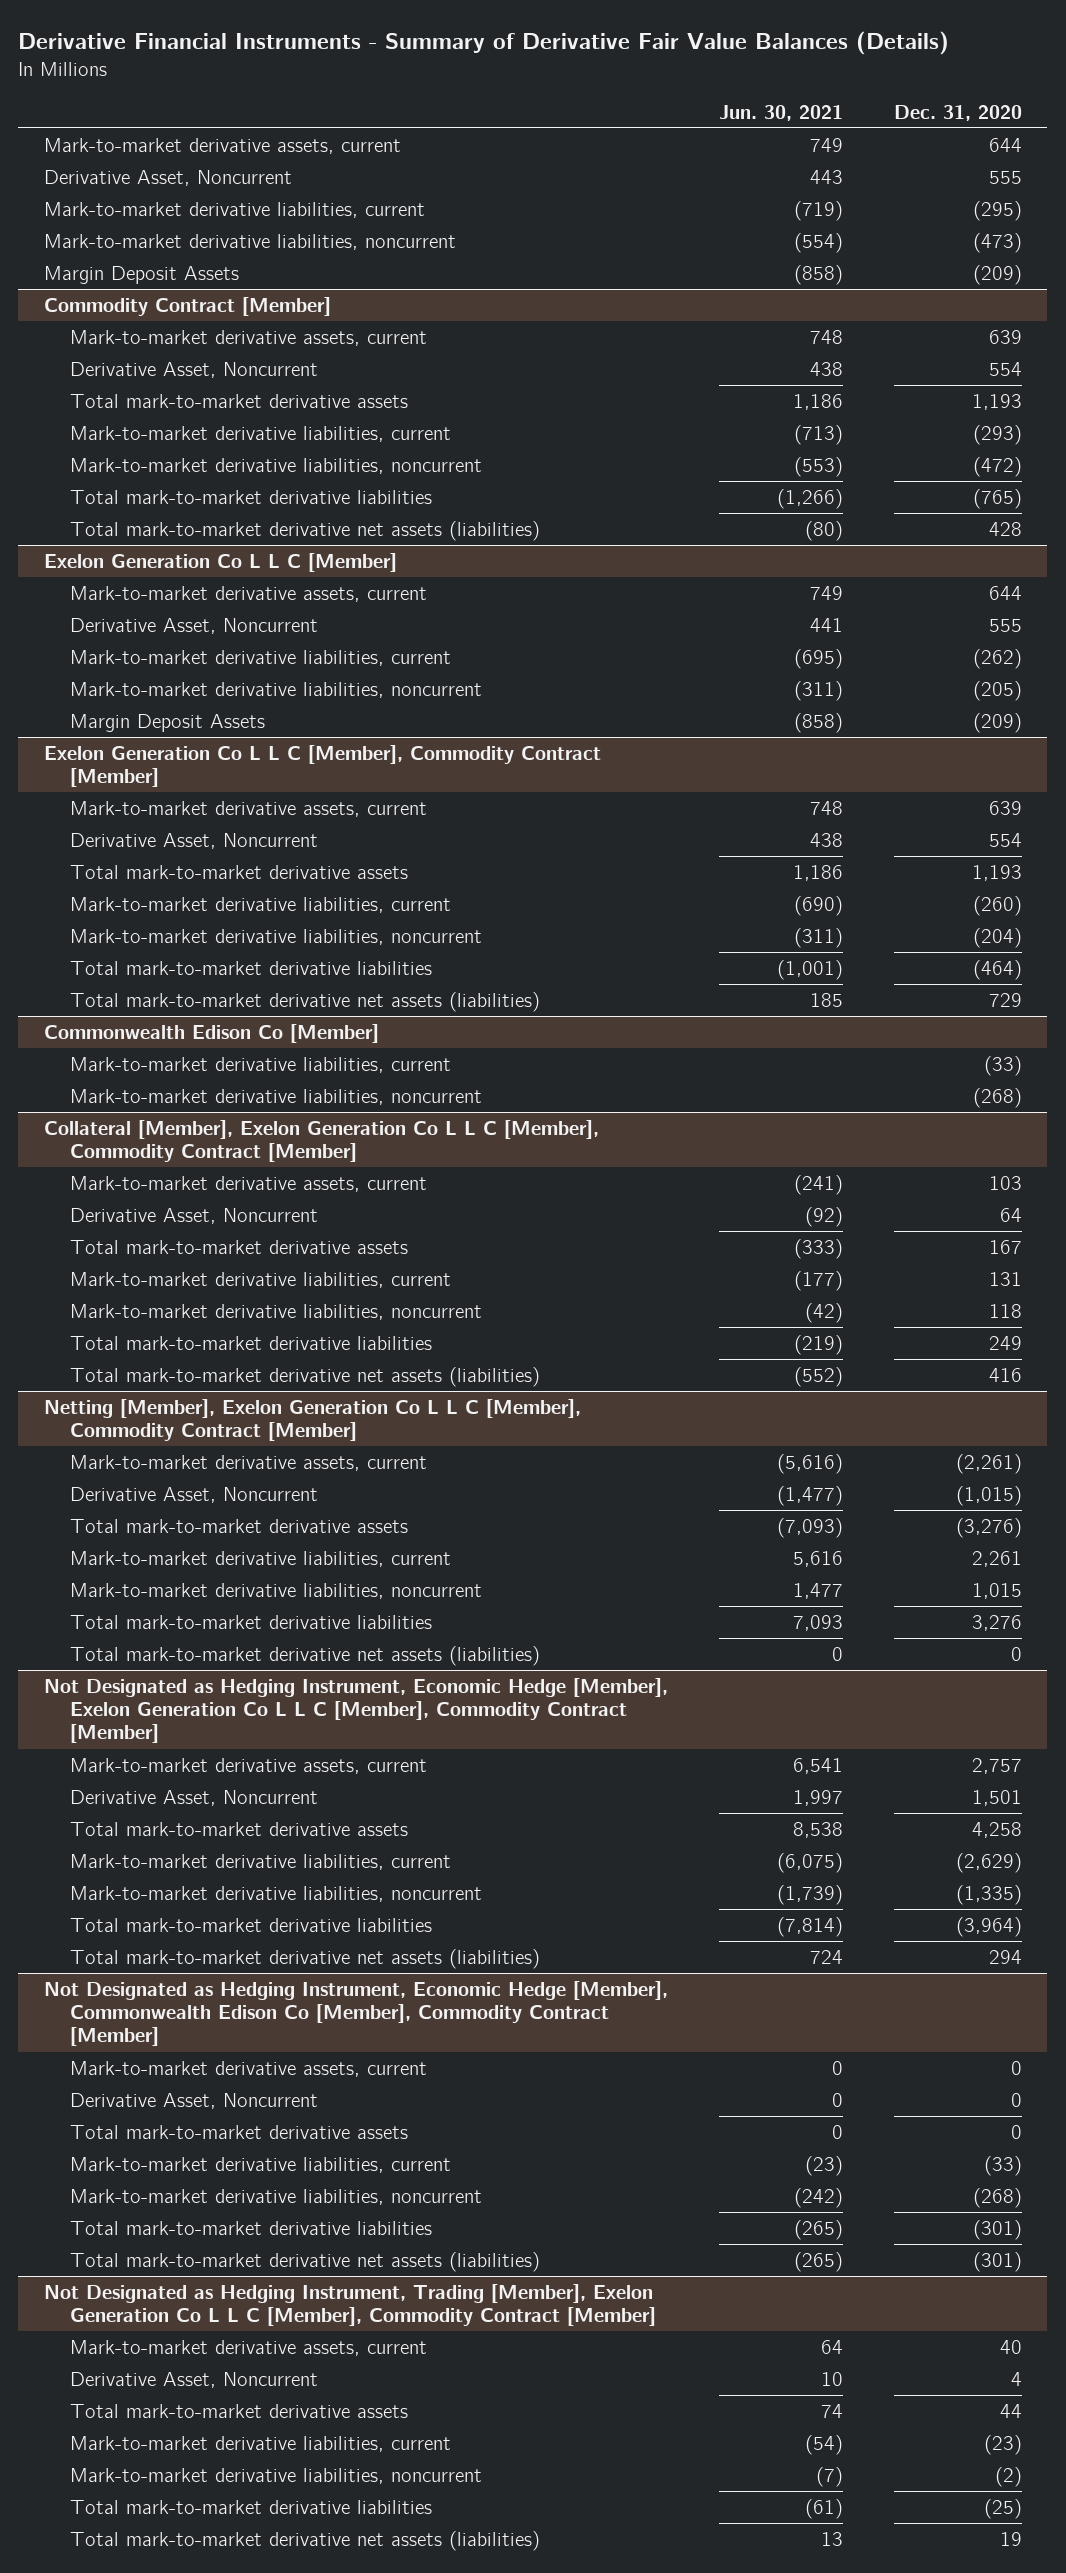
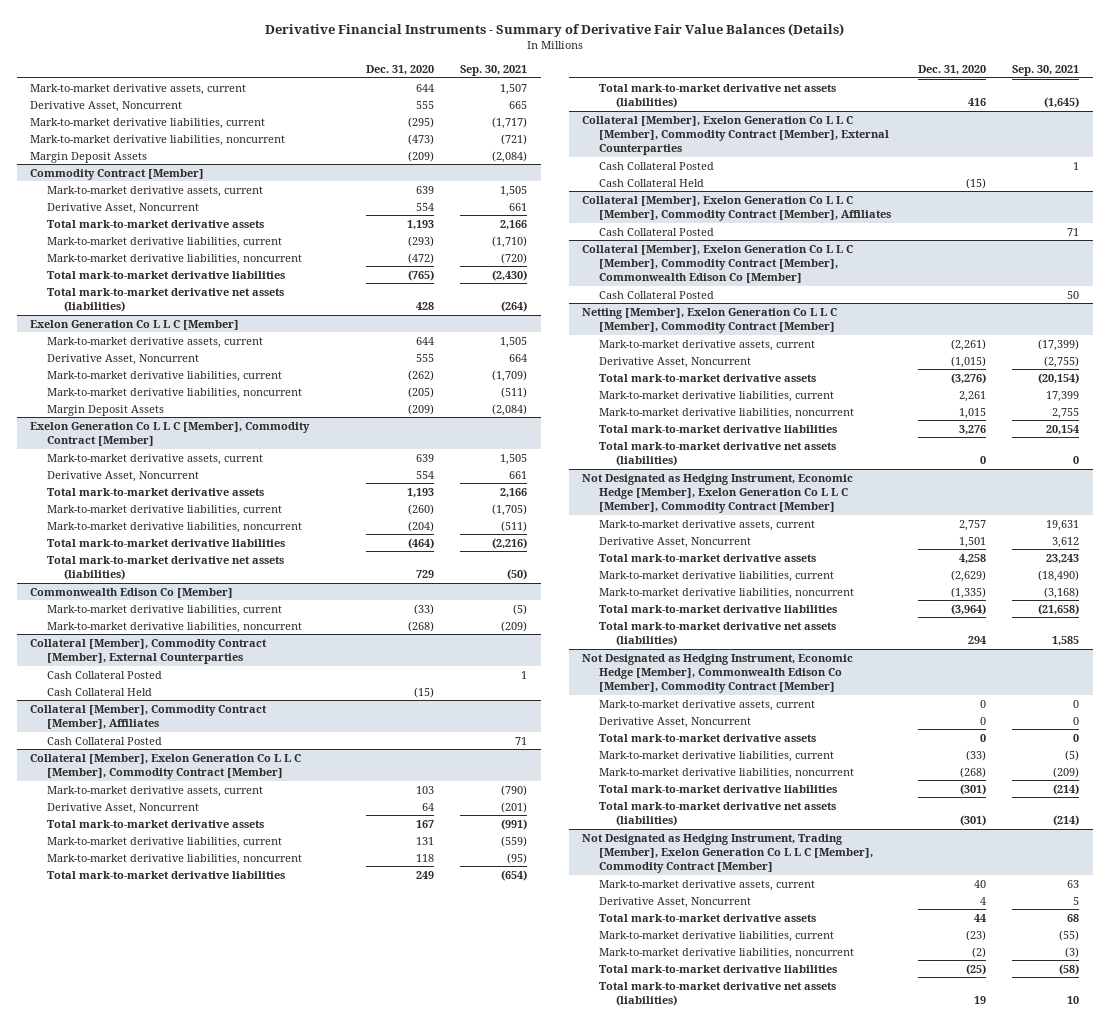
[718,104,843,121] Jun. 30, 2021 -> none
none -> [460,65,528,77] Sep. 30, 2021
none -> [30,638,268,665] Collateral [Member], Commodity Contract [Member], External Counterparties
none -> [47,670,163,679] Cash Collateral Posted
none -> [47,687,153,696] Cash Collateral Held
none -> [30,704,268,730] Collateral [Member], Commodity Contract [Member], Affiliates
none -> [47,736,163,745] Cash Collateral Posted
none -> [581,115,890,156] Collateral [Member], Exelon Generation Co L L C [Member], Commodity Contract [Member], External Counterparties
none -> [599,161,715,170] Cash Collateral Posted
none -> [599,178,705,187] Cash Collateral Held
none -> [581,195,892,222] Collateral [Member], Exelon Generation Co L L C [Member], Commodity Contract [Member], Affiliates
none -> [599,227,715,236] Cash Collateral Posted
none -> [581,244,853,284] Collateral [Member], Exelon Generation Co L L C [Member], Commodity Contract [Member], Commonwealth Edison Co [Member]
none -> [599,290,715,299] Cash Collateral Posted

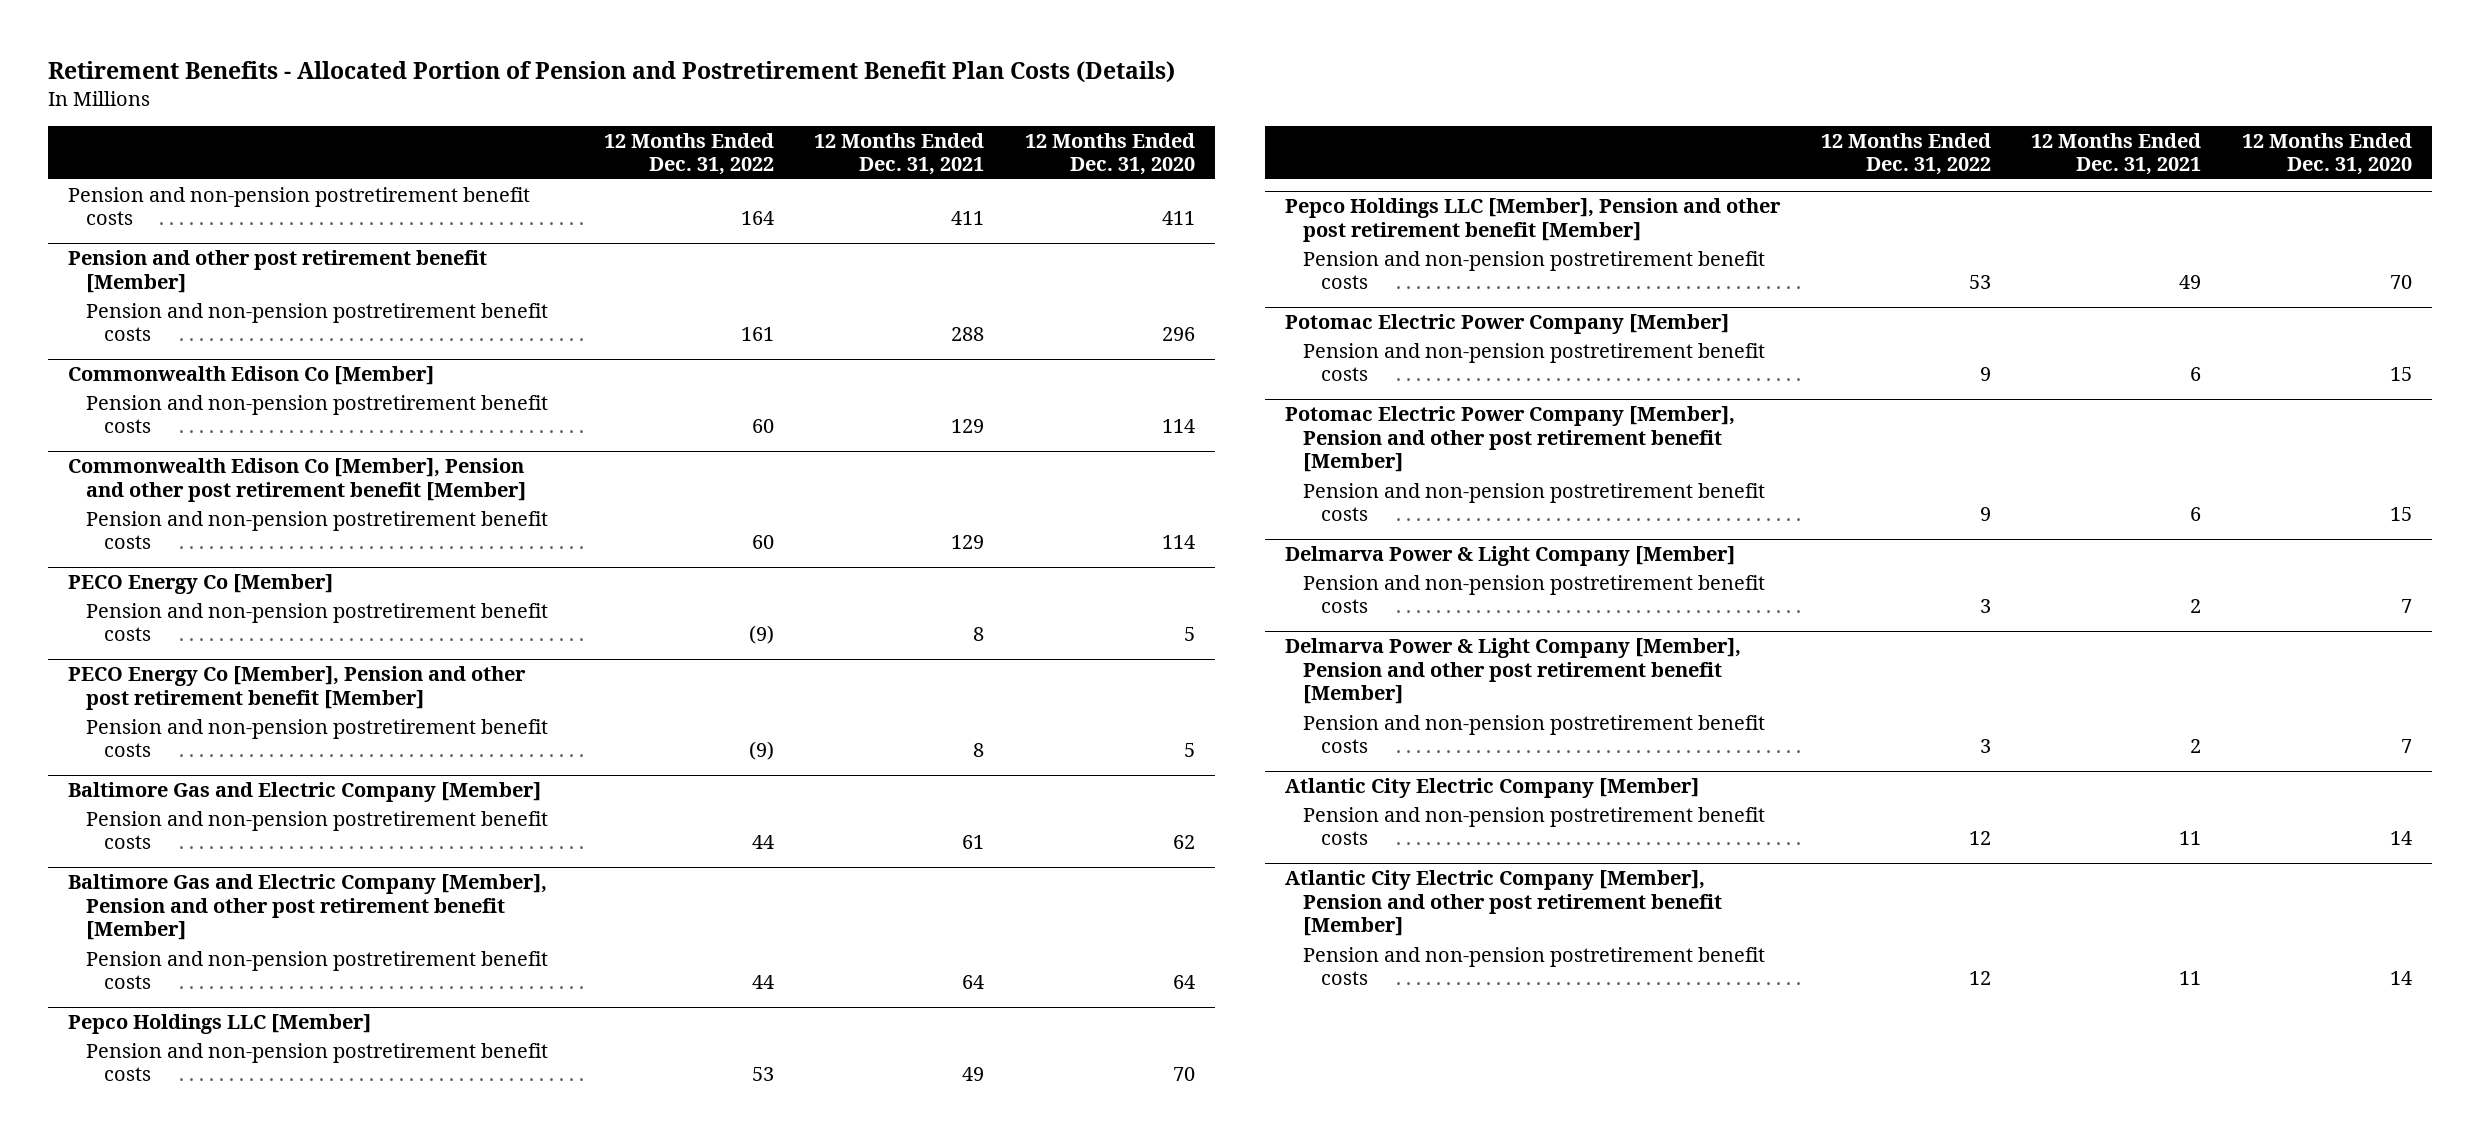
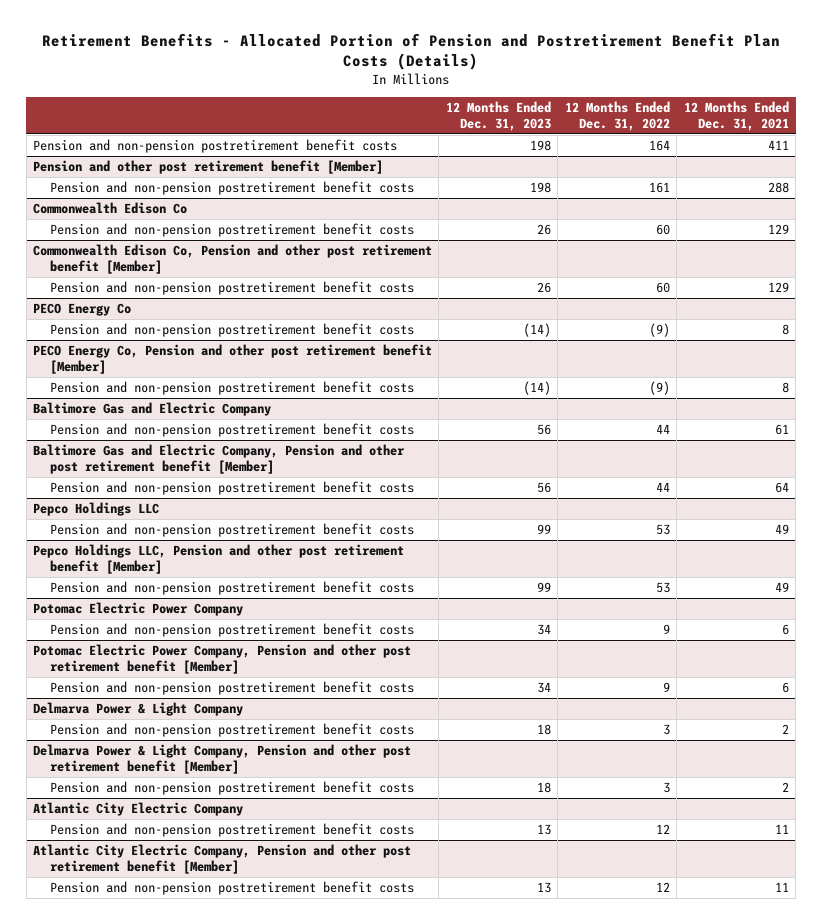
[1024,132,1195,176] 12 Months Ended Dec. 31, 2020 -> none
none -> [445,100,551,131] 12 Months Ended Dec. 31, 2023
[68,366,435,386] Commonwealth Edison Co [Member] -> [32,202,187,215] Commonwealth Edison Co
[68,458,527,502] Commonwealth Edison Co [Member], Pension and other post retirement benefit [Member] -> [32,244,432,275] Commonwealth Edison Co, Pension and other post retirement benefit [Member]
[68,574,334,595] PECO Energy Co [Member] -> [32,303,131,317] PECO Energy Co
[68,666,527,710] PECO Energy Co [Member], Pension and other post retirement benefit [Member] -> [32,344,432,375] PECO Energy Co, Pension and other post retirement benefit [Member]
[68,782,542,803] Baltimore Gas and Electric Company [Member] -> [32,402,271,417] Baltimore Gas and Electric Company
[68,874,548,941] Baltimore Gas and Electric Company [Member], Pension and other post retirement benefit [Member] -> [32,444,405,475] Baltimore Gas and Electric Company, Pension and other post retirement benefit [Member]
[68,1014,372,1035] Pepco Holdings LLC [Member] -> [32,502,159,517] Pepco Holdings LLC
[1285,198,1782,242] Pepco Holdings LLC [Member], Pension and other post retirement benefit [Member] -> [32,544,404,575] Pepco Holdings LLC, Pension and other post retirement benefit [Member]
[1285,314,1730,335] Potomac Electric Power Company [Member] -> [32,602,243,617] Potomac Electric Power Company
[1285,406,1736,473] Potomac Electric Power Company [Member], Pension and other post retirement benefit [Member] -> [32,644,411,675] Potomac Electric Power Company, Pension and other post retirement benefit [Member]
[1285,546,1736,567] Delmarva Power & Light Company [Member] -> [32,702,243,717] Delmarva Power & Light Company
[1285,638,1742,705] Delmarva Power & Light Company [Member], Pension and other post retirement benefit [Member] -> [32,744,411,775] Delmarva Power & Light Company, Pension and other post retirement benefit [Member]
[1285,778,1700,799] Atlantic City Electric Company [Member] -> [32,802,243,817] Atlantic City Electric Company
[1285,870,1723,937] Atlantic City Electric Company [Member], Pension and other post retirement benefit [Member] -> [32,844,411,875] Atlantic City Electric Company, Pension and other post retirement benefit [Member]

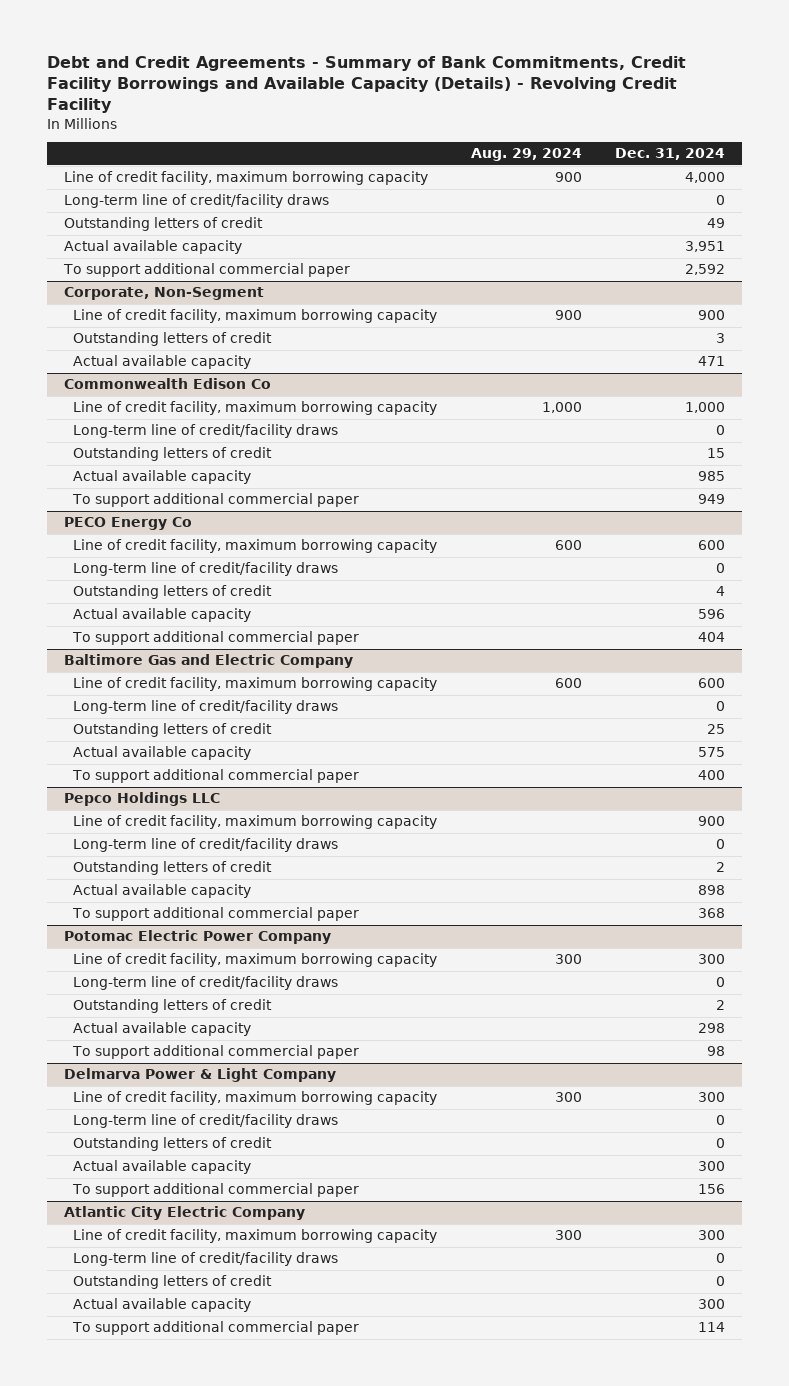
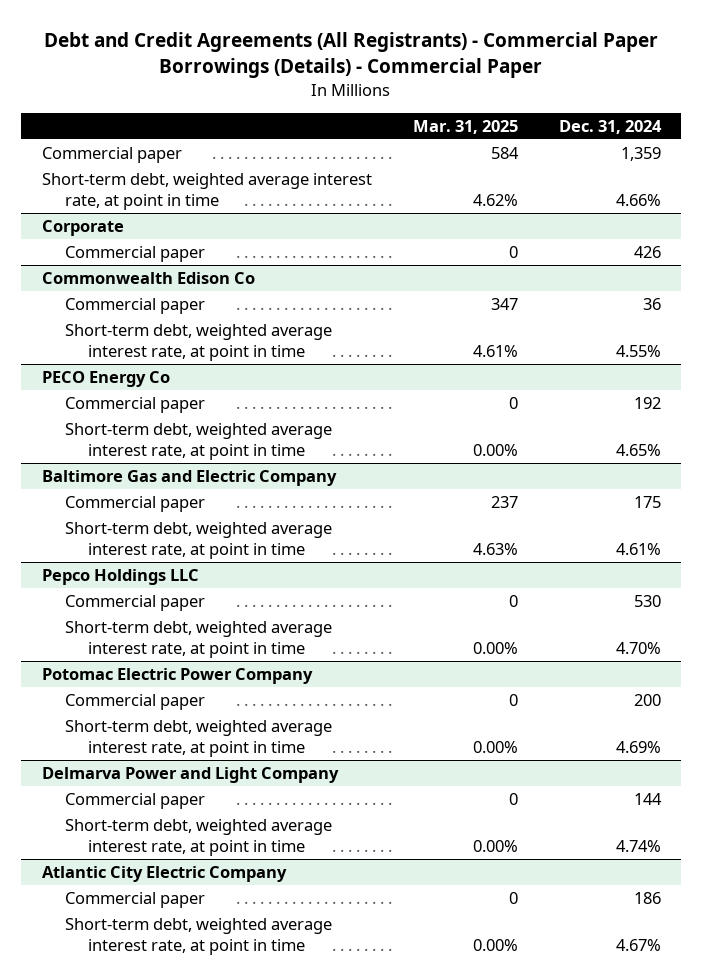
[47,56,687,114] Debt and Credit Agreements - Summary of Bank Commitments, Credit Facility Borrowings and Available Capacity (Details) - Revolving Credit Facility -> [44,32,659,79] Debt and Credit Agreements (All Registrants) - Commercial Paper Borrowings (Details) - Commercial Paper
[470,148,582,162] Aug. 29, 2024 -> none
none -> [412,119,518,134] Mar. 31, 2025
[63,171,428,186] Line of credit facility, maximum borrowing capacity -> none
[63,194,329,209] Long-term line of credit/facility draws -> none
[63,217,263,232] Outstanding letters of credit -> none
[63,240,242,255] Actual available capacity -> none
[62,263,350,278] To support additional commercial paper -> none
[73,309,438,324] Line of credit facility, maximum borrowing capacity -> none
[73,332,273,347] Outstanding letters of credit -> none
[73,355,252,370] Actual available capacity -> none
none -> [41,147,182,164] Commercial paper
none -> [41,173,372,210] Short-term debt, weighted average interest rate, at point in time
[63,287,264,301] Corporate, Non-Segment -> [41,220,124,237] Corporate
none -> [65,246,206,263] Commercial paper
[73,401,438,416] Line of credit facility, maximum borrowing capacity -> none
[73,424,339,439] Long-term line of credit/facility draws -> none
[73,447,273,462] Outstanding letters of credit -> none
[73,470,252,485] Actual available capacity -> none
[72,493,360,508] To support additional commercial paper -> none
none -> [65,298,206,315] Commercial paper
none -> [65,324,333,361] Short-term debt, weighted average interest rate, at point in time
[73,539,438,554] Line of credit facility, maximum borrowing capacity -> none
[73,562,339,577] Long-term line of credit/facility draws -> none
[73,585,273,600] Outstanding letters of credit -> none
[73,608,252,623] Actual available capacity -> none
[72,631,360,646] To support additional commercial paper -> none
none -> [65,397,206,414] Commercial paper
none -> [65,423,333,460] Short-term debt, weighted average interest rate, at point in time
[73,677,438,692] Line of credit facility, maximum borrowing capacity -> none
[73,700,339,715] Long-term line of credit/facility draws -> none
[73,723,273,738] Outstanding letters of credit -> none
[73,746,252,761] Actual available capacity -> none
[72,769,360,784] To support additional commercial paper -> none
none -> [65,496,206,513] Commercial paper
none -> [65,522,333,559] Short-term debt, weighted average interest rate, at point in time
[73,815,438,830] Line of credit facility, maximum borrowing capacity -> none
[73,838,339,853] Long-term line of credit/facility draws -> none
[73,861,273,876] Outstanding letters of credit -> none
[73,884,252,899] Actual available capacity -> none
[72,907,360,922] To support additional commercial paper -> none
none -> [65,595,206,612] Commercial paper
none -> [65,621,333,658] Short-term debt, weighted average interest rate, at point in time
[73,953,438,968] Line of credit facility, maximum borrowing capacity -> none
[73,976,339,991] Long-term line of credit/facility draws -> none
[73,999,273,1014] Outstanding letters of credit -> none
[73,1022,252,1037] Actual available capacity -> none
[72,1045,360,1060] To support additional commercial paper -> none
[73,1091,438,1106] Line of credit facility, maximum borrowing capacity -> none
[73,1114,339,1129] Long-term line of credit/facility draws -> none
[73,1137,273,1152] Outstanding letters of credit -> none
[73,1160,252,1175] Actual available capacity -> none
[72,1183,360,1198] To support additional commercial paper -> none
none -> [65,694,206,711] Commercial paper
none -> [65,720,333,757] Short-term debt, weighted average interest rate, at point in time
[63,1068,336,1083] Delmarva Power & Light Company -> [41,767,339,784] Delmarva Power and Light Company
none -> [65,793,206,810] Commercial paper
none -> [65,819,333,856] Short-term debt, weighted average interest rate, at point in time
[73,1229,438,1244] Line of credit facility, maximum borrowing capacity -> none
[73,1252,339,1267] Long-term line of credit/facility draws -> none
[73,1275,273,1290] Outstanding letters of credit -> none
[73,1298,252,1313] Actual available capacity -> none
[72,1321,360,1336] To support additional commercial paper -> none
none -> [65,892,206,909] Commercial paper
none -> [65,918,333,955] Short-term debt, weighted average interest rate, at point in time

